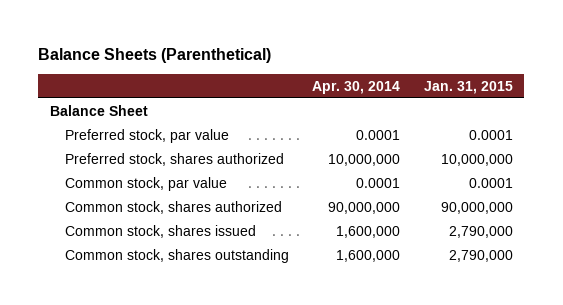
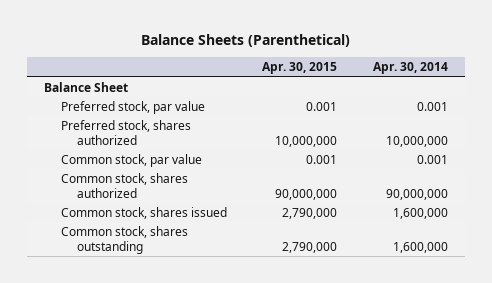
[423,80,513,94] Jan. 31, 2015 -> none
none -> [262,62,338,75] Apr. 30, 2015
[356,129,401,140] 0.0001 -> [416,102,448,112] 0.001
[356,177,401,188] 0.0001 -> [416,155,448,165] 0.001

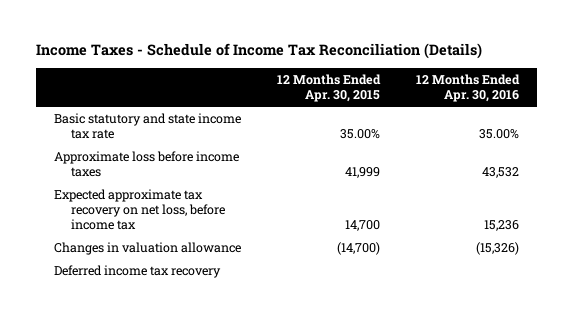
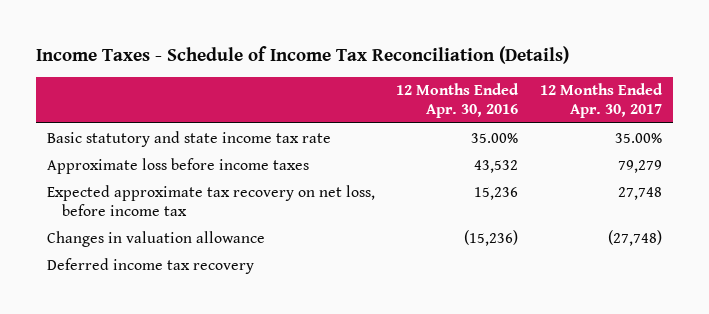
[277,74,382,103] 12 Months Ended Apr. 30, 2015 -> none
none -> [540,83,664,119] 12 Months Ended Apr. 30, 2017
[476,242,520,256] (15,326) -> [464,229,519,246] (15,236)

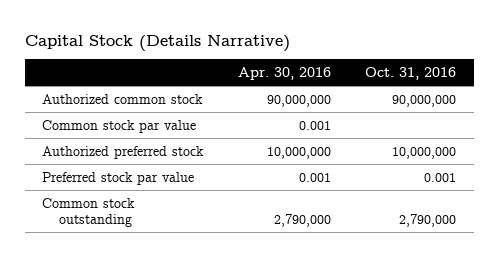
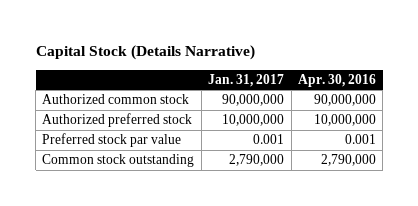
[365,66,457,80] Oct. 31, 2016 -> none
none -> [208,73,285,87] Jan. 31, 2017
[42,119,197,133] Common stock par value -> none

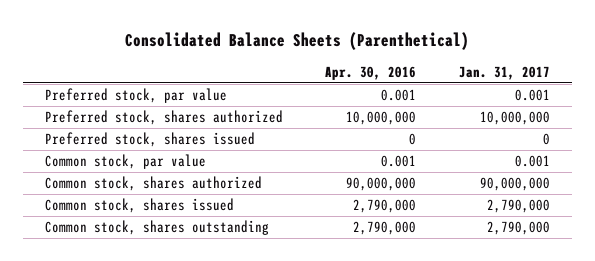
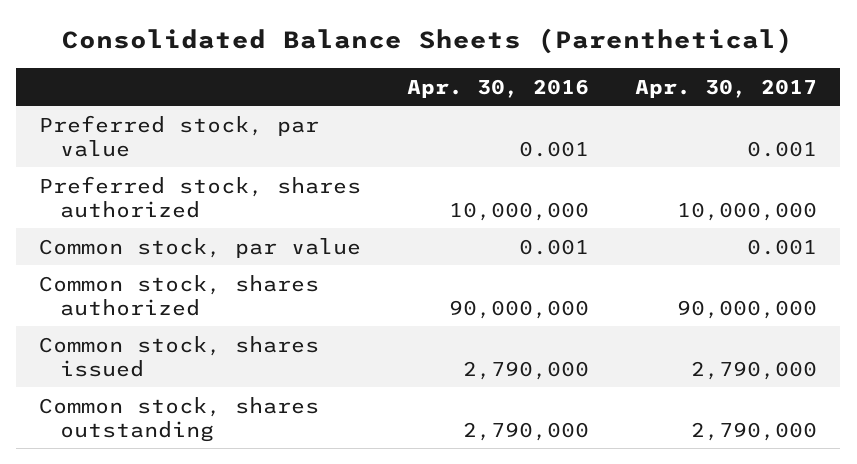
[459,65,551,80] Jan. 31, 2017 -> none
none -> [635,78,818,98] Apr. 30, 2017
[44,132,255,148] Preferred stock, shares issued -> none

